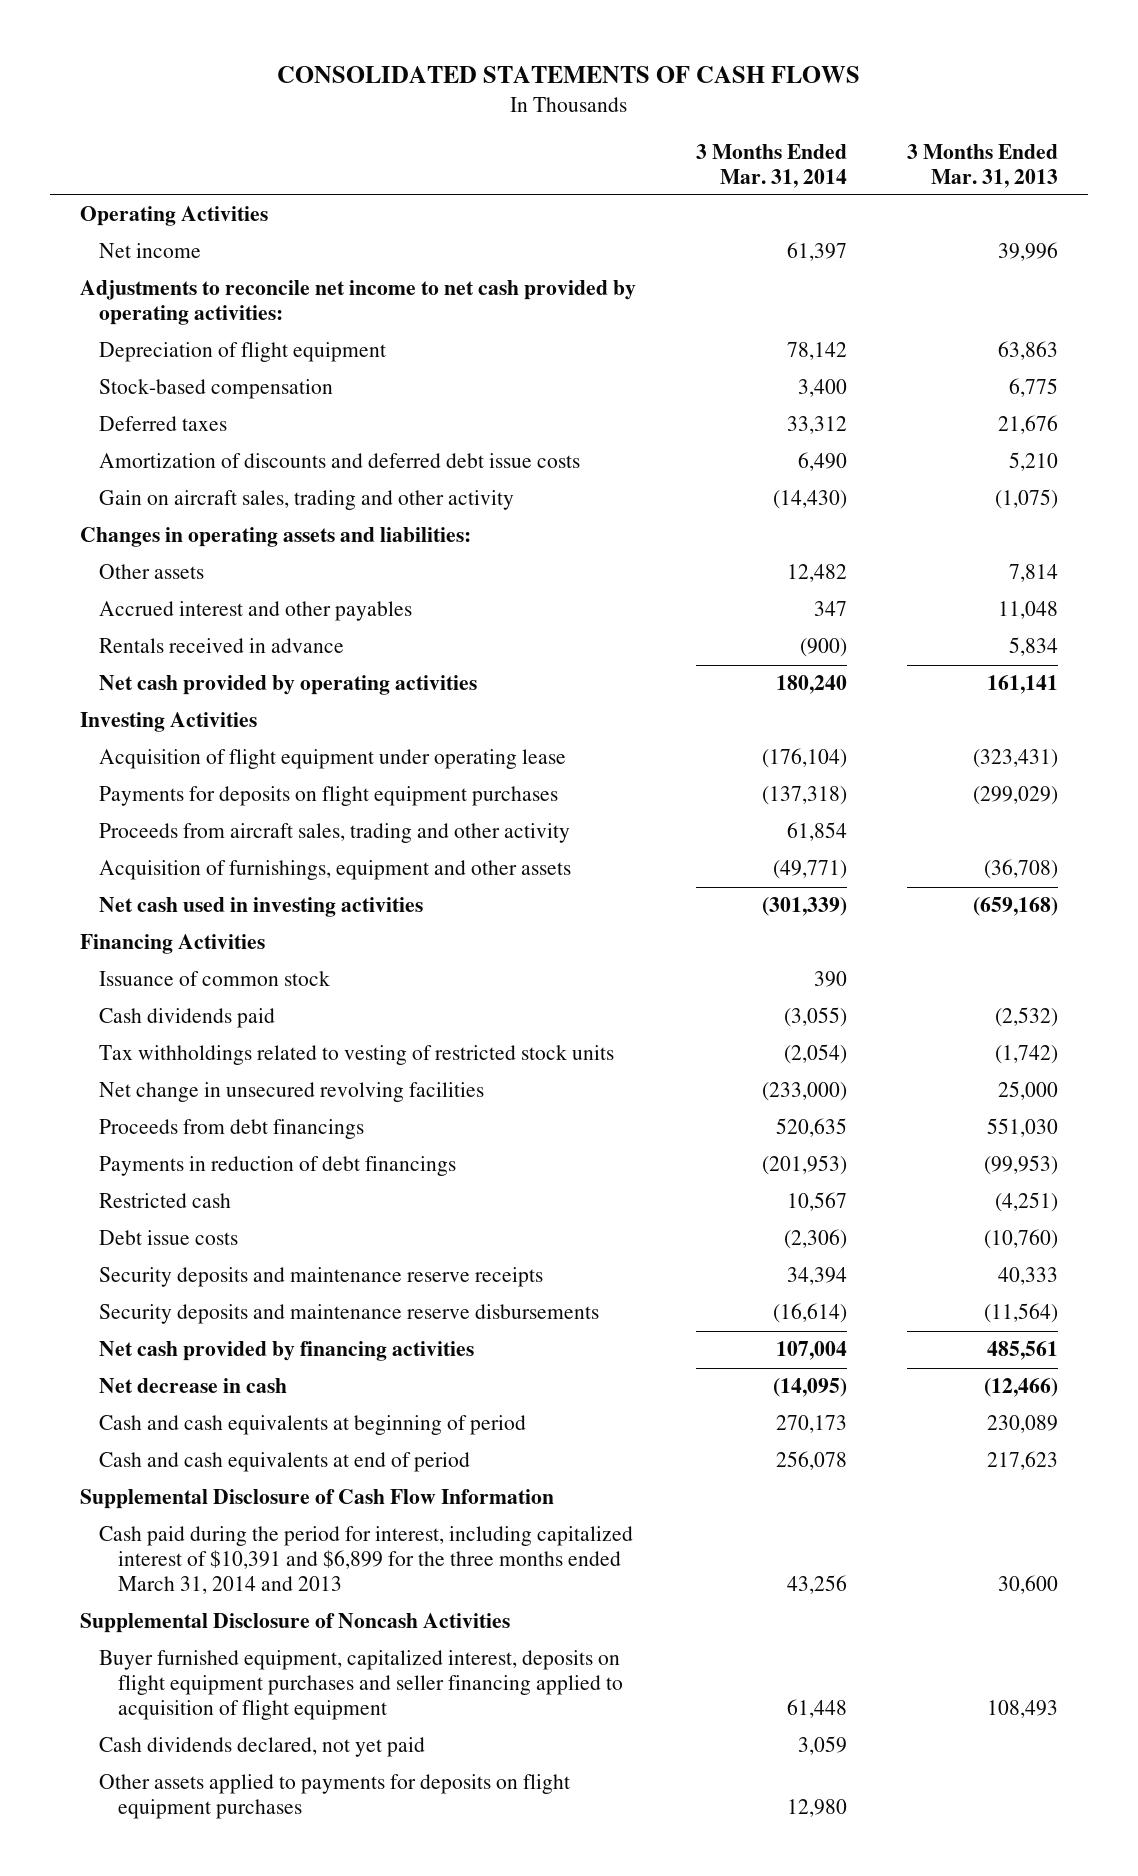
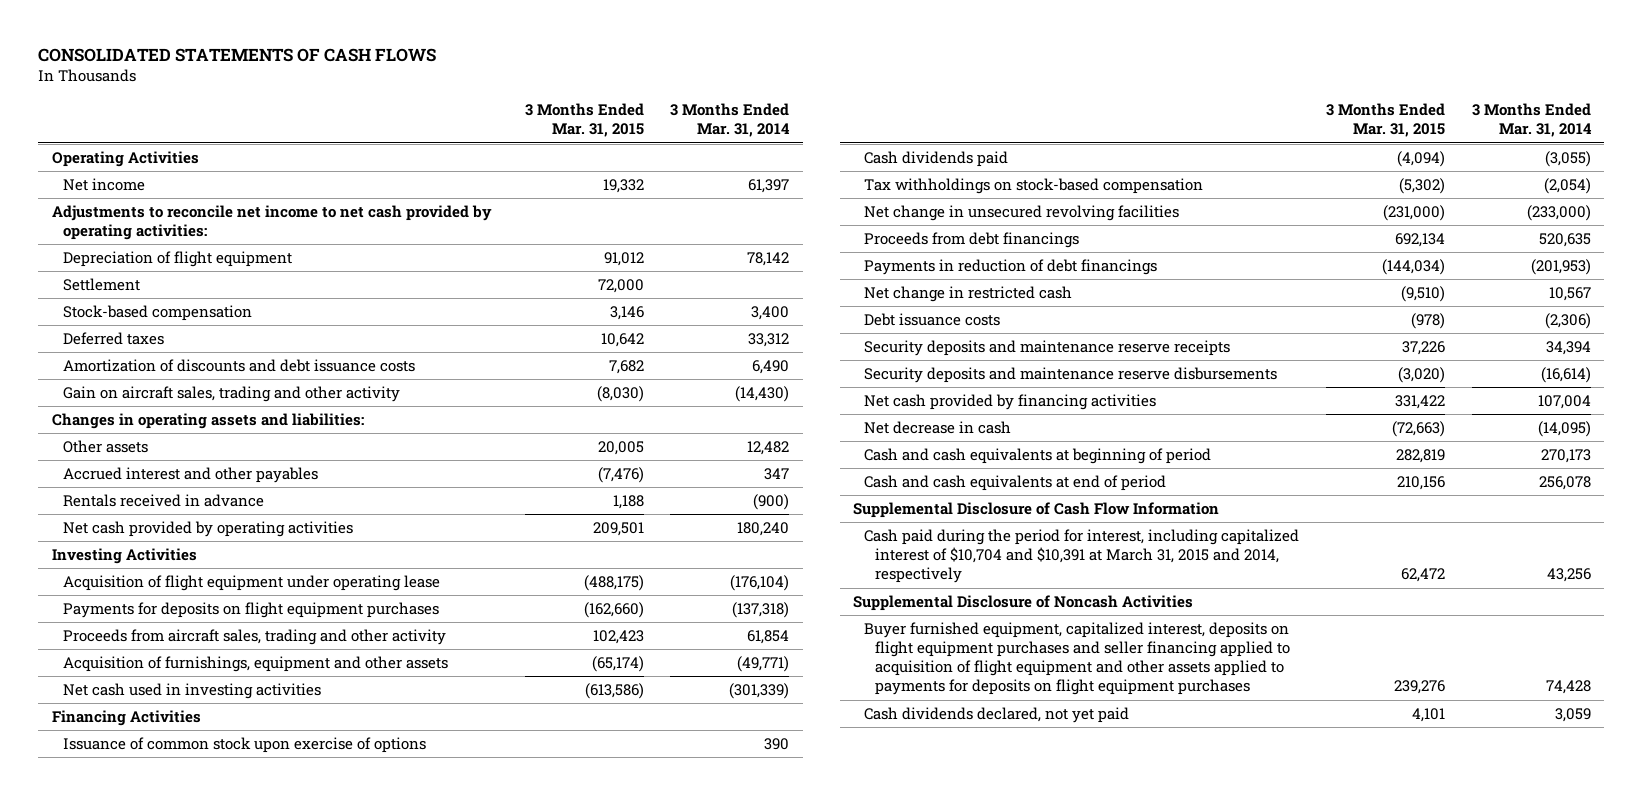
[907,143,1059,188] 3 Months Ended Mar. 31, 2013 -> none
none -> [524,103,644,138] 3 Months Ended Mar. 31, 2015
none -> [62,278,140,292] Settlement
[98,453,580,469] Amortization of discounts and deferred debt issue costs -> [62,359,415,373] Amortization of discounts and debt issuance costs
[98,971,330,987] Issuance of common stock -> [62,737,426,754] Issuance of common stock upon exercise of options
[98,1045,614,1066] Tax withholdings related to vesting of restricted stock units -> [864,178,1204,195] Tax withholdings on stock-based compensation
[98,1193,231,1209] Restricted cash -> [864,286,1073,303] Net change in restricted cash
[98,1230,238,1246] Debt issue costs -> [864,313,1001,327] Debt issuance costs
[98,1526,633,1595] Cash paid during the period for interest, including capitalized interest of $10,391 and $6,899 for the three months ended March 31, 2014 and 2013 -> [864,529,1300,584] Cash paid during the period for interest, including capitalized interest of $10,704 and $10,391 at March 31, 2015 and 2014, respectively
[98,1650,623,1721] Buyer furnished equipment, capitalized interest, deposits on flight equipment purchases and seller financing applied to acquisition of flight equipment -> [864,622,1291,696] Buyer furnished equipment, capitalized interest, deposits on flight equipment purchases and seller financing applied to acquisition of flight equipment and other assets applied to payments for deposits on flight equipment purchases
[787,1699,848,1719] 61,448 -> [1545,680,1591,695] 74,428
[98,1774,570,1820] Other assets applied to payments for deposits on flight equipment purchases -> none

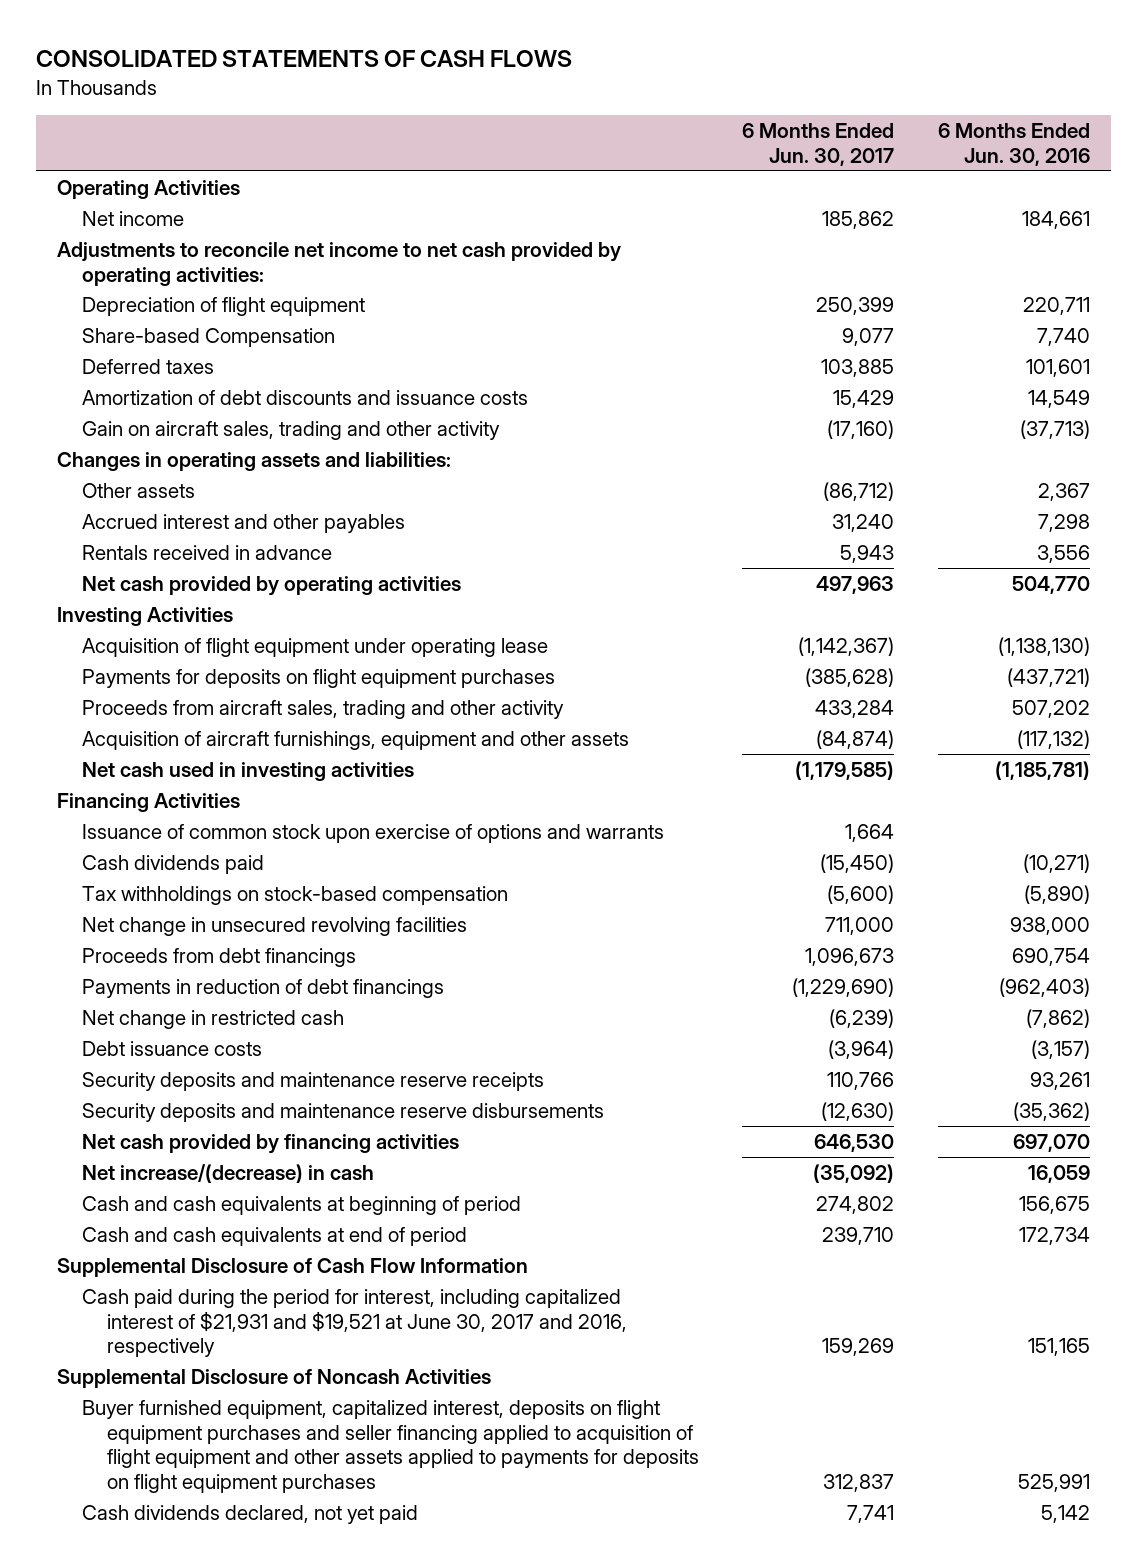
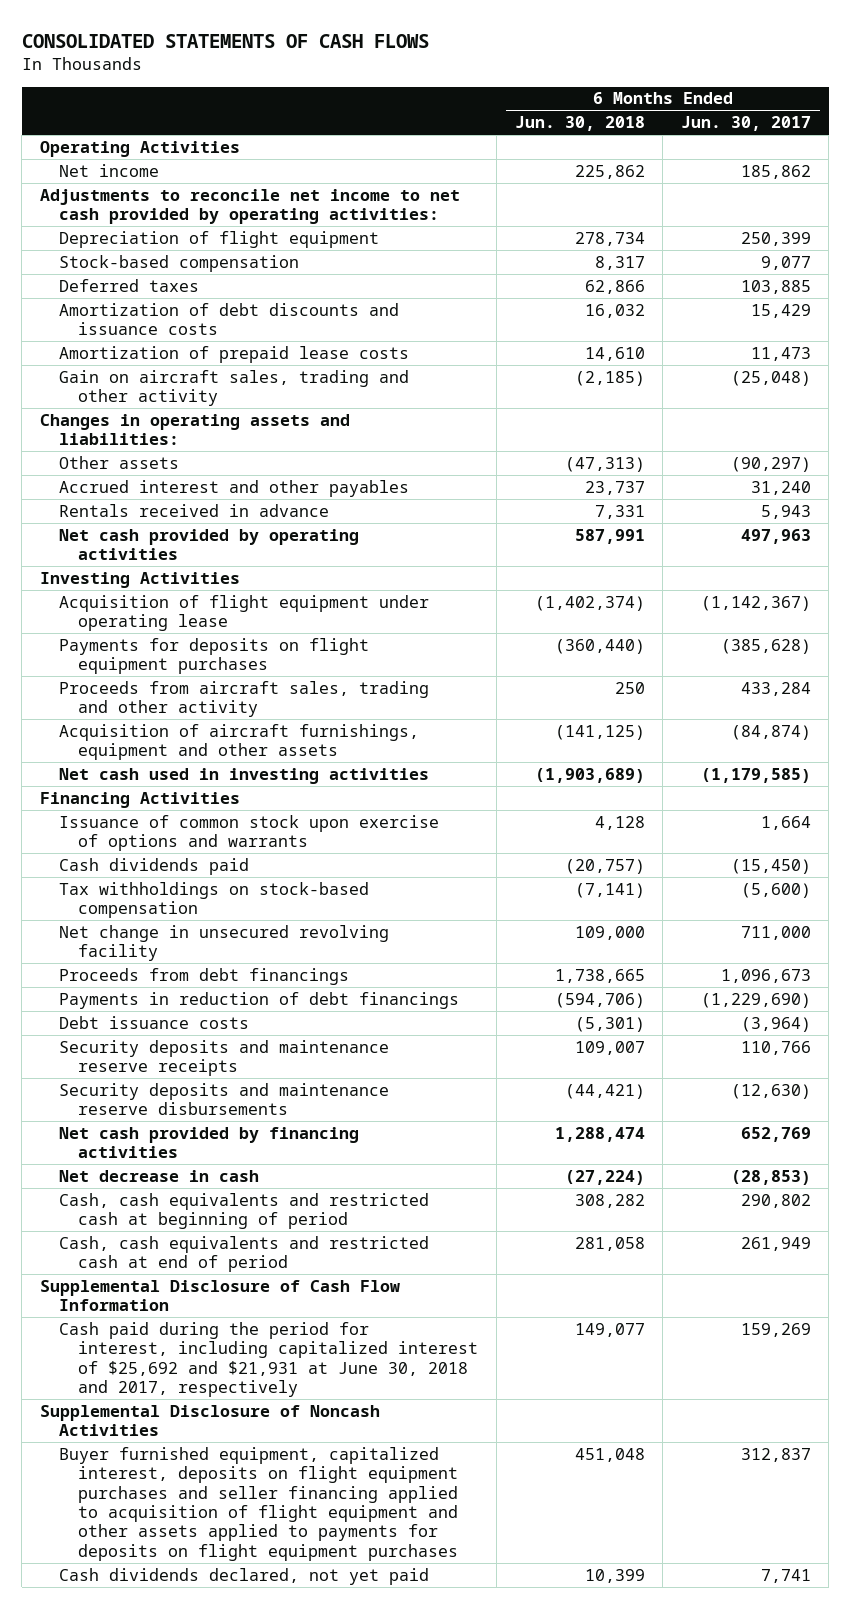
[937,123,1090,166] 6 Months Ended Jun. 30, 2016 -> none
none -> [514,116,645,132] Jun. 30, 2018
[82,327,336,347] Share-based Compensation -> [59,254,300,272] Stock-based compensation
none -> [59,345,410,363] Amortization of prepaid lease costs
[827,419,895,439] (17,160) -> [730,370,811,386] (25,048)
[823,481,895,501] (86,712) -> [730,456,811,472] (90,297)
[82,916,468,936] Net change in unsecured revolving facilities -> [59,924,390,962] Net change in unsecured revolving facility
[82,1009,345,1029] Net change in restricted cash -> none
[814,1133,895,1152] 646,530 -> [740,1126,811,1142] 652,769
[82,1163,375,1183] Net increase/(decrease) in cash -> [59,1169,260,1182] Net decrease in cash
[813,1163,895,1183] (35,092) -> [730,1169,811,1185] (28,853)
[82,1195,522,1215] Cash and cash equivalents at beginning of period -> [59,1192,430,1230] Cash, cash equivalents and restricted cash at beginning of period
[816,1195,895,1214] 274,802 -> [740,1193,811,1208] 290,802
[82,1226,468,1246] Cash and cash equivalents at end of period -> [59,1235,430,1273] Cash, cash equivalents and restricted cash at end of period
[822,1226,895,1245] 239,710 -> [740,1236,811,1251] 261,949
[82,1288,628,1358] Cash paid during the period for interest, including capitalized interest of $21,931 and $19,521 at June 30, 2017 and 2016, respectively -> [59,1321,479,1398] Cash paid during the period for interest, including capitalized interest of $25,692 and $21,931 at June 30, 2018 and 2017, respectively

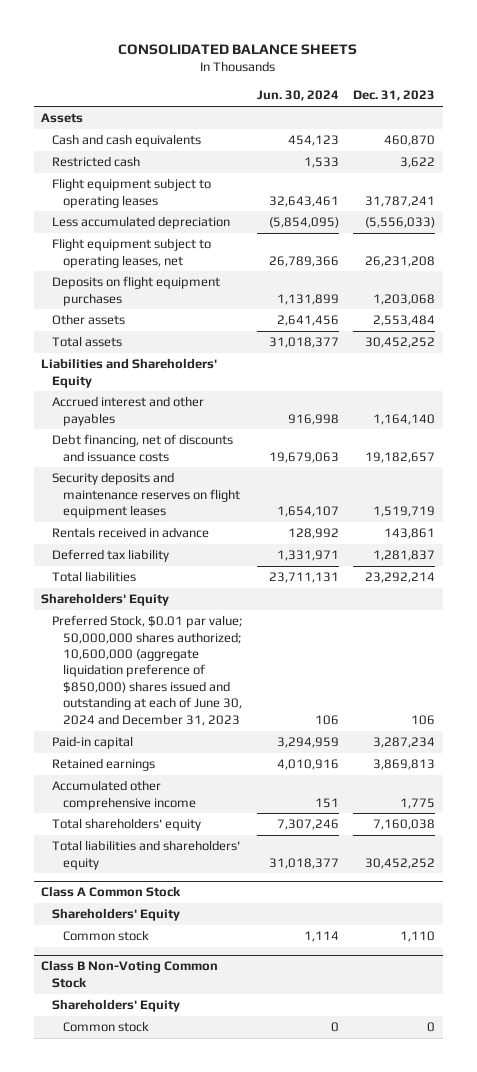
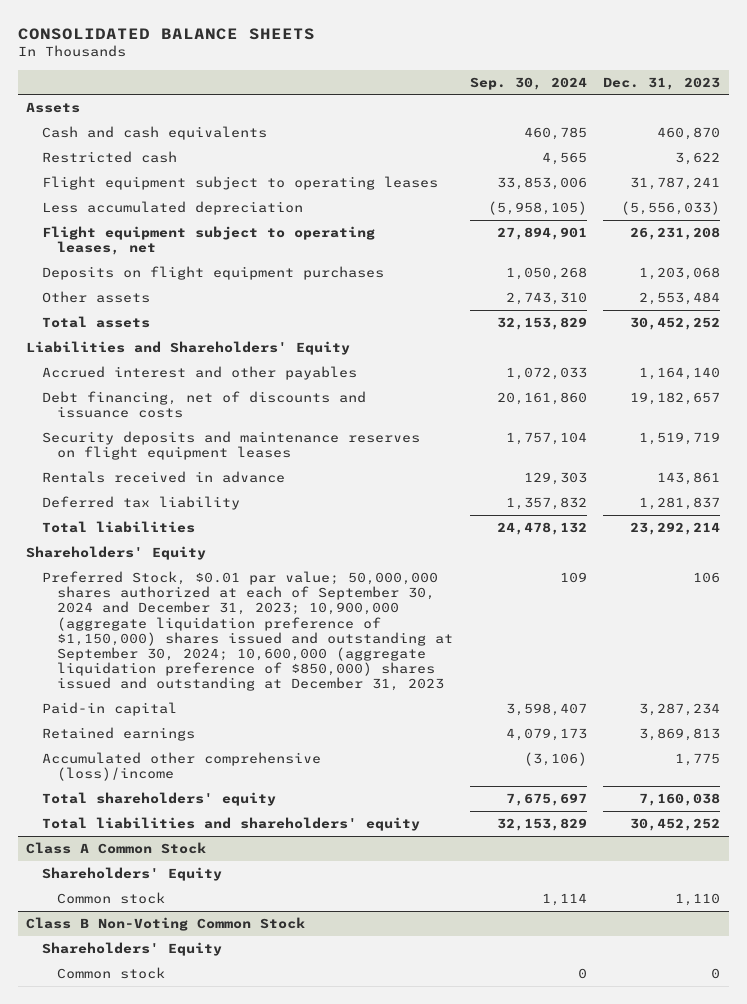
[256,90,339,102] Jun. 30, 2024 -> none
none -> [469,76,587,90] Sep. 30, 2024
[52,615,243,726] Preferred Stock, $0.01 par value; 50,000,000 shares authorized; 10,600,000 (aggregate liquidation preference of $850,000) shares issued and outstanding at each of June 30, 2024 and December 31, 2023 -> [41,570,454,692] Preferred Stock, $0.01 par value; 50,000,000 shares authorized at each of September 30, 2024 and December 31, 2023; 10,900,000 (aggregate liquidation preference of $1,150,000) shares issued and outstanding at September 30, 2024; 10,600,000 (aggregate liquidation preference of $850,000) shares issued and outstanding at December 31, 2023
[52,780,197,810] Accumulated other comprehensive income -> [41,751,321,782] Accumulated other comprehensive (loss)/income

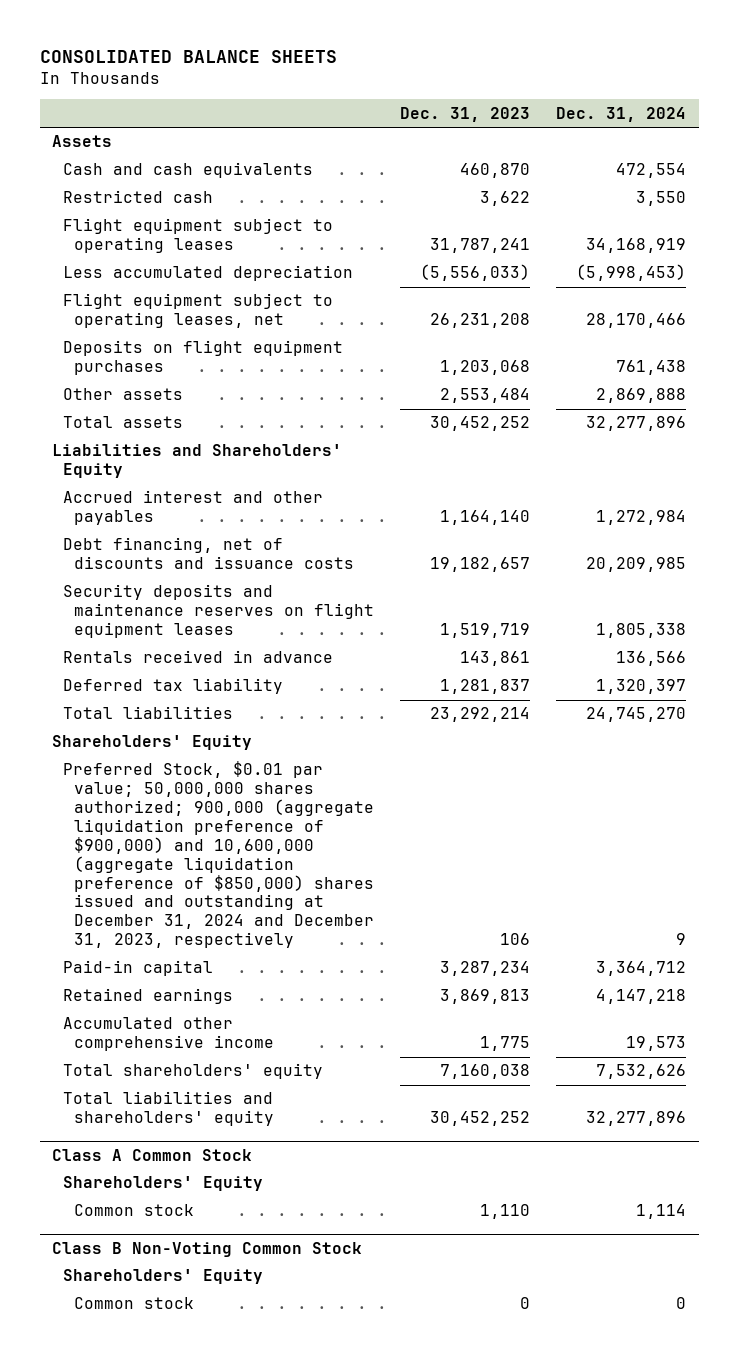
[469,76,587,90] Sep. 30, 2024 -> none
none -> [555,106,686,122] Dec. 31, 2024
[41,570,454,692] Preferred Stock, $0.01 par value; 50,000,000 shares authorized at each of September 30, 2024 and December 31, 2023; 10,900,000 (aggregate liquidation preference of $1,150,000) shares issued and outstanding at September 30, 2024; 10,600,000 (aggregate liquidation preference of $850,000) shares issued and outstanding at December 31, 2023 -> [63,761,375,949] Preferred Stock, $0.01 par value; 50,000,000 shares authorized; 900,000 (aggregate liquidation preference of $900,000) and 10,600,000 (aggregate liquidation preference of $850,000) shares issued and outstanding at December 31, 2024 and December 31, 2023, respectively
[41,751,321,782] Accumulated other comprehensive (loss)/income -> [63,1017,275,1052] Accumulated other comprehensive income

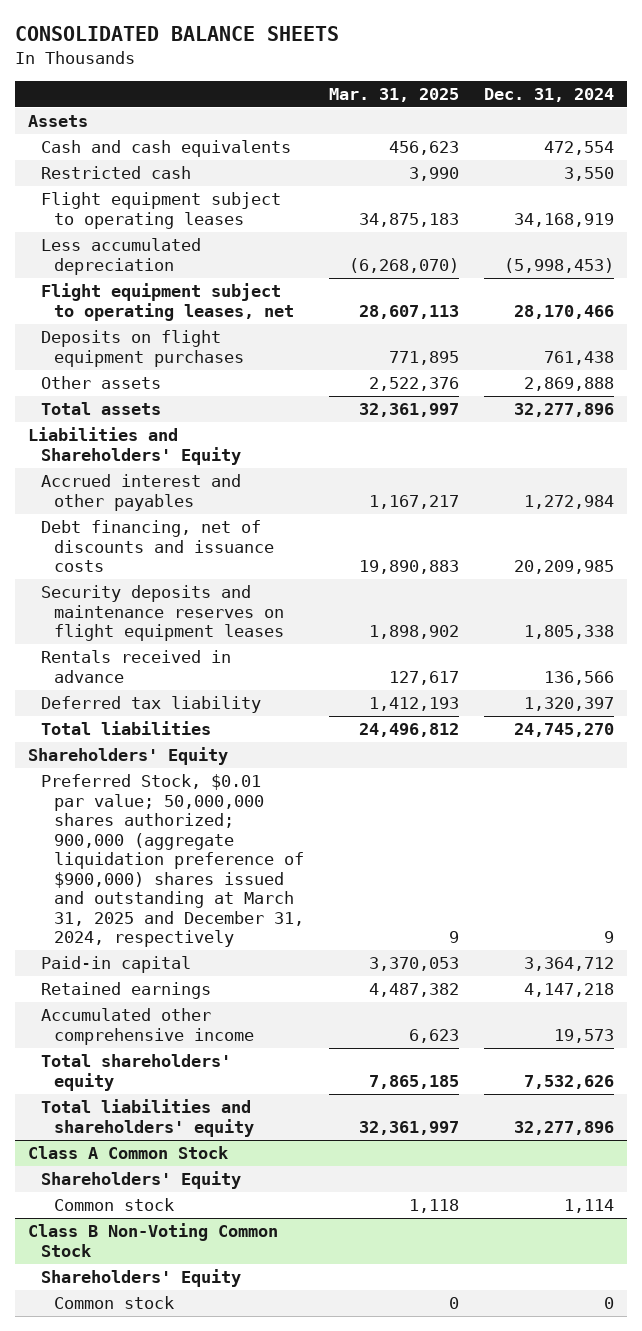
[399,106,530,122] Dec. 31, 2023 -> none
none -> [328,88,459,103] Mar. 31, 2025
[63,761,375,949] Preferred Stock, $0.01 par value; 50,000,000 shares authorized; 900,000 (aggregate liquidation preference of $900,000) and 10,600,000 (aggregate liquidation preference of $850,000) shares issued and outstanding at December 31, 2024 and December 31, 2023, respectively -> [40,774,304,948] Preferred Stock, $0.01 par value; 50,000,000 shares authorized; 900,000 (aggregate liquidation preference of $900,000) shares issued and outstanding at March 31, 2025 and December 31, 2024, respectively

